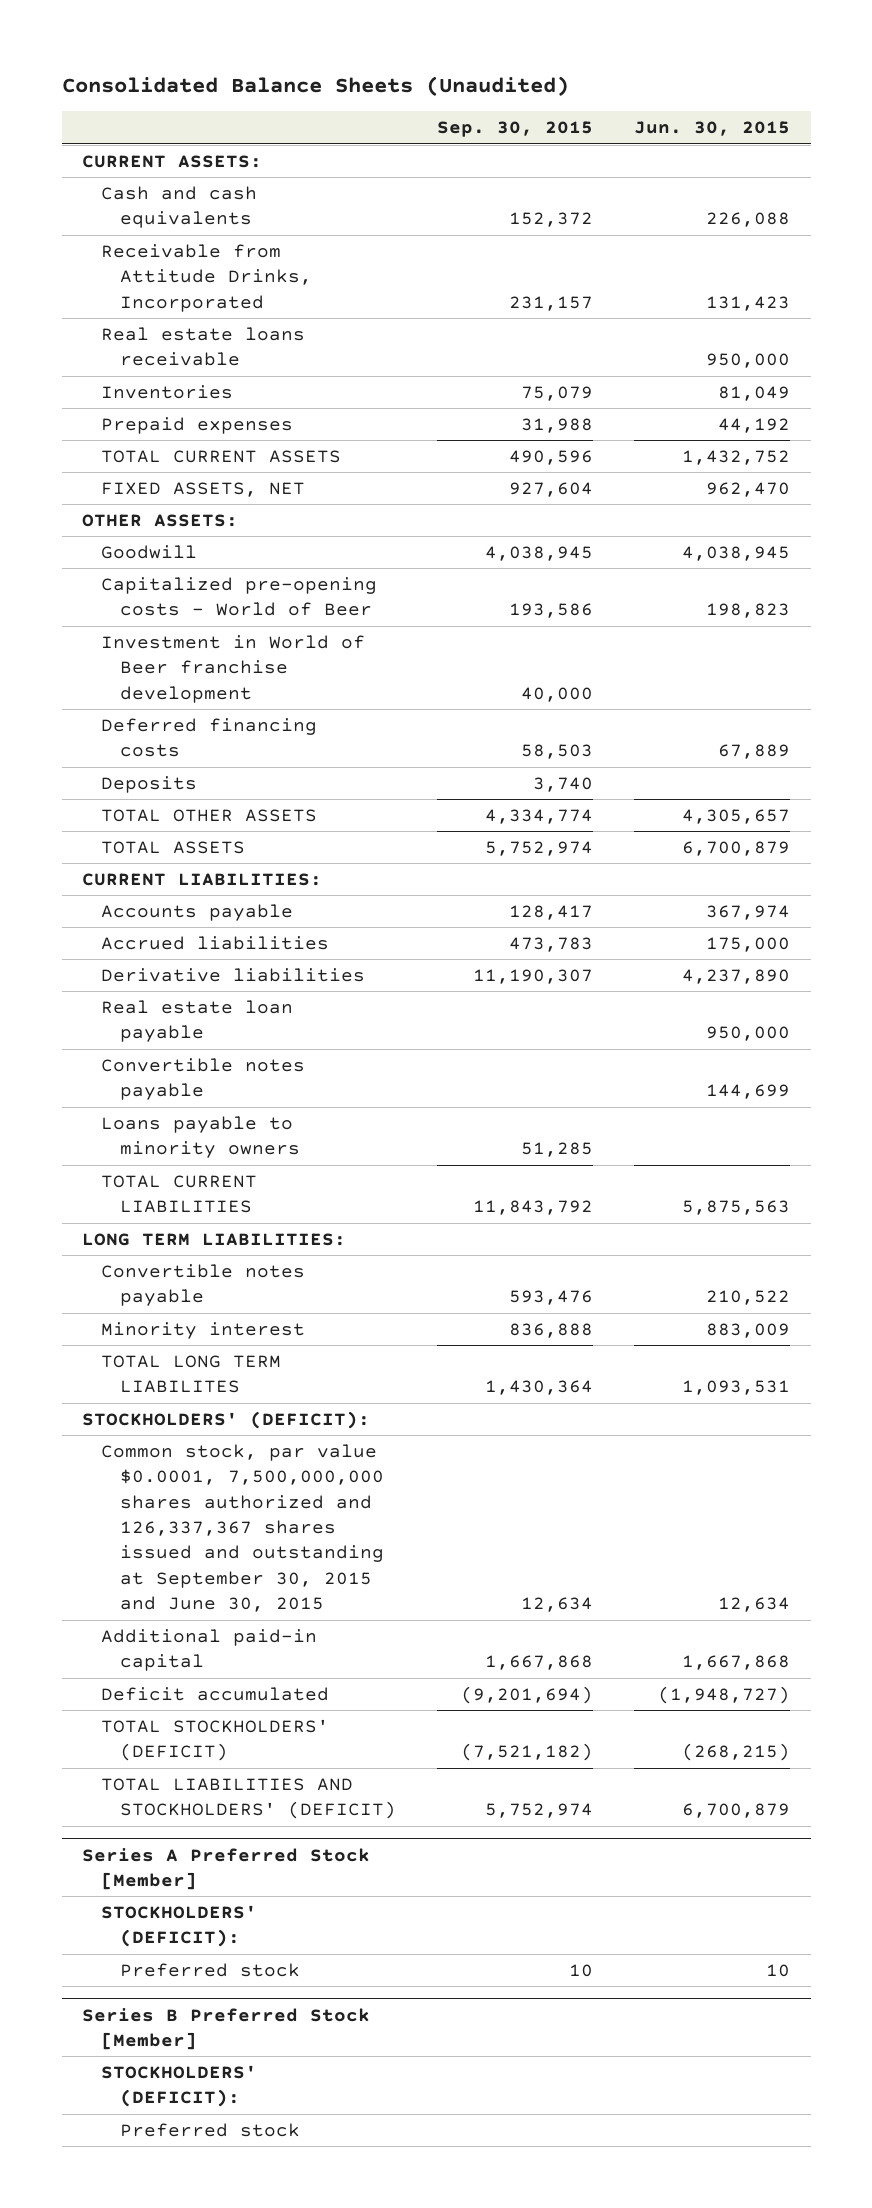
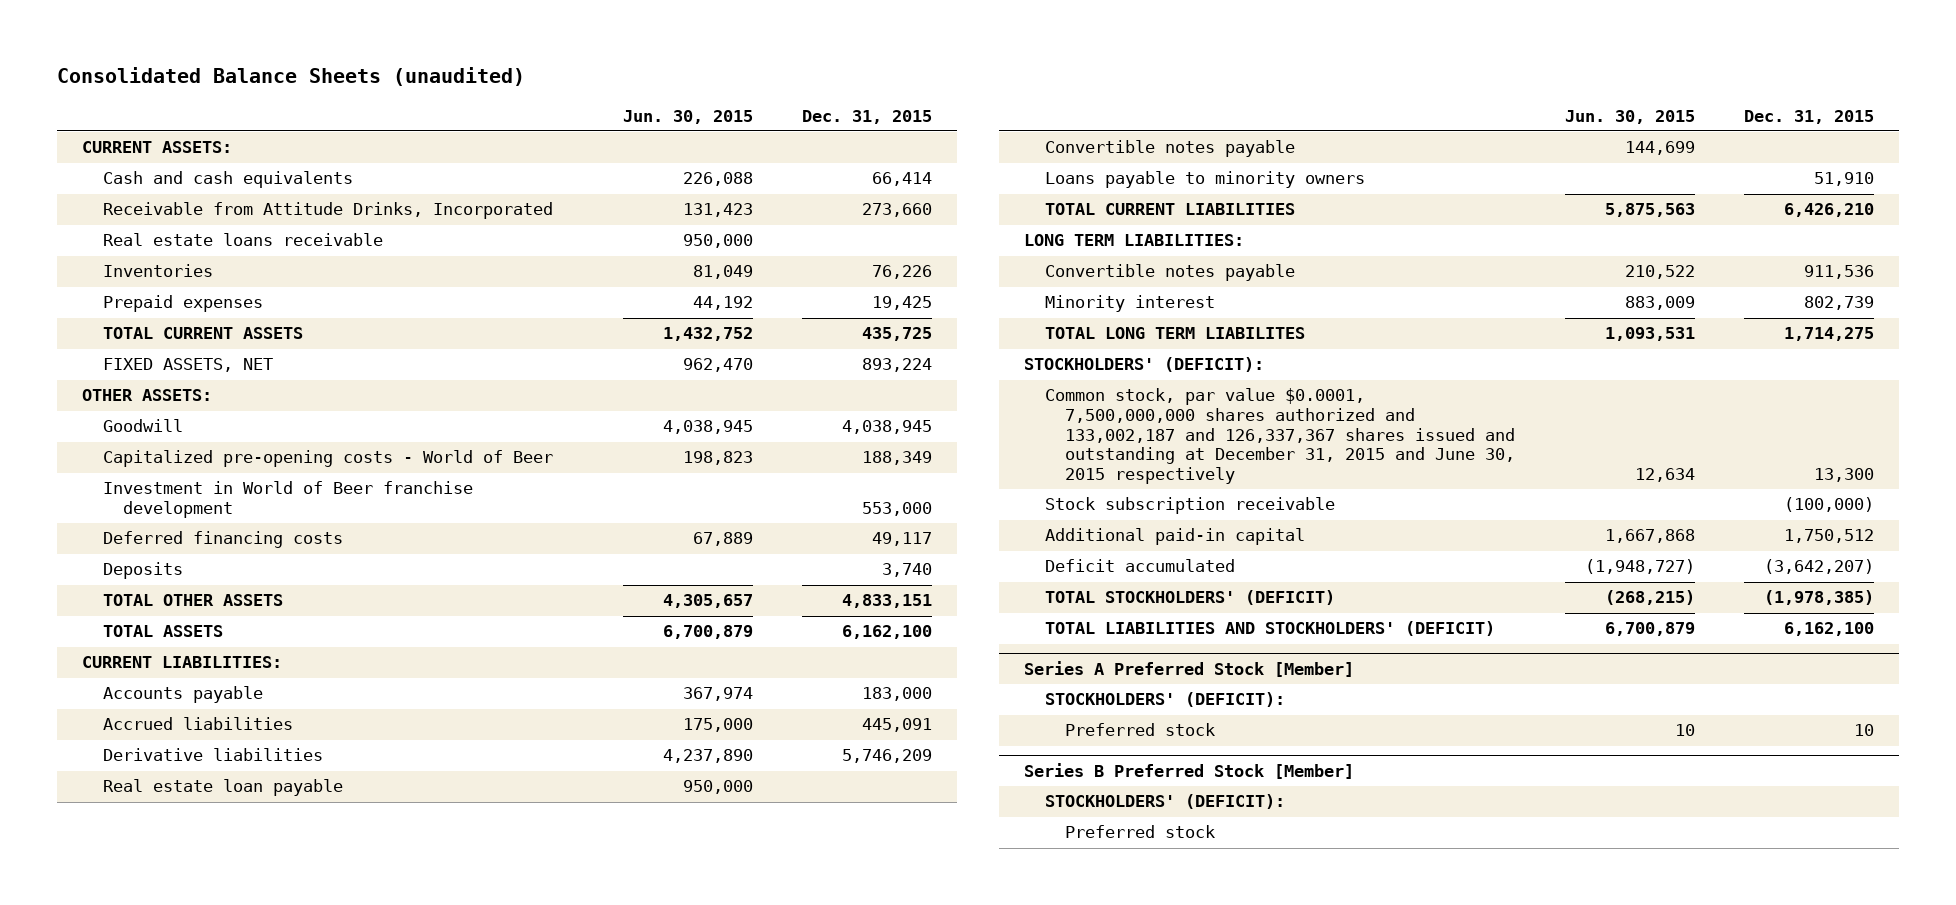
[61,75,569,96] Consolidated Balance Sheets (Unaudited) -> [57,67,526,87] Consolidated Balance Sheets (unaudited)
[437,121,594,138] Sep. 30, 2015 -> none
none -> [802,109,933,124] Dec. 31, 2015
[101,1443,385,1613] Common stock, par value $0.0001, 7,500,000,000 shares authorized and 126,337,367 shares issued and outstanding at September 30, 2015 and June 30, 2015 -> [1044,388,1516,484] Common stock, par value $0.0001, 7,500,000,000 shares authorized and 133,002,187 and 126,337,367 shares issued and outstanding at December 31, 2015 and June 30, 2015 respectively
none -> [1044,497,1335,515] Stock subscription receivable

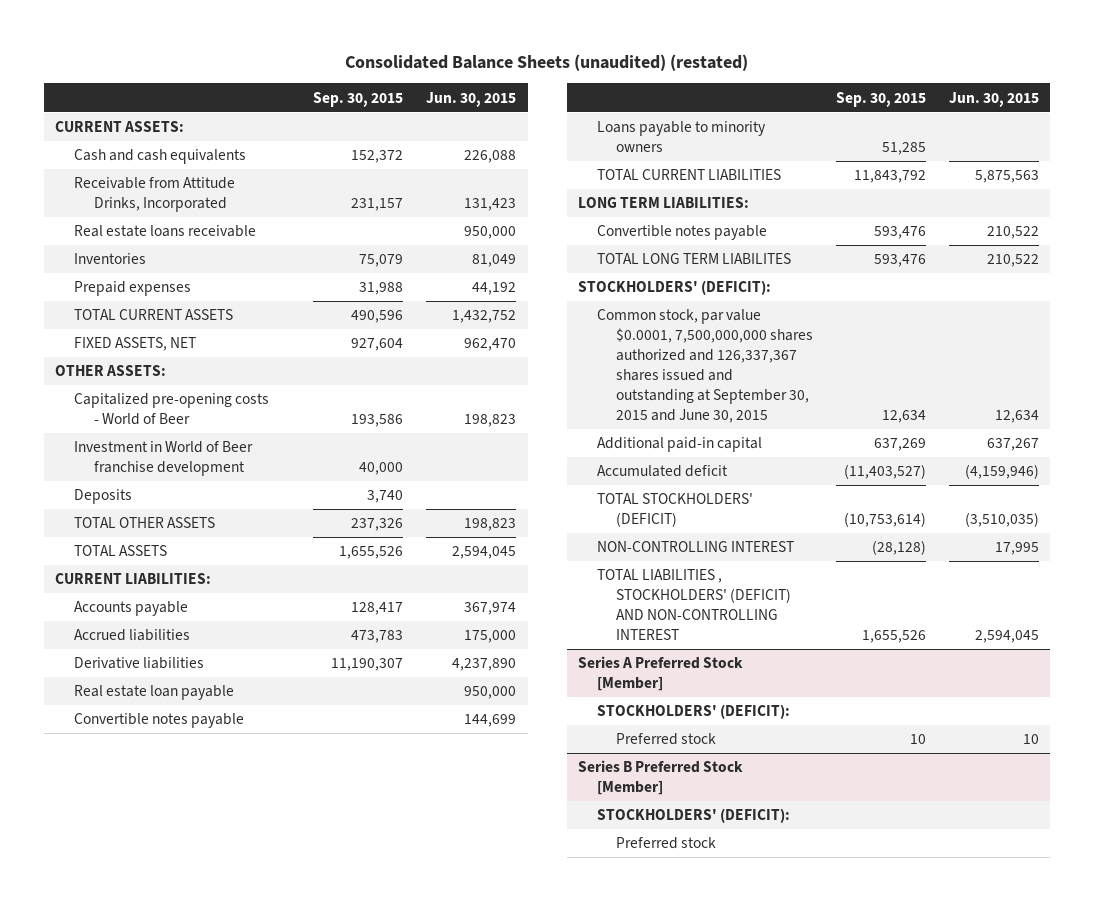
[57,67,526,87] Consolidated Balance Sheets (unaudited) -> [345,53,749,71] Consolidated Balance Sheets (unaudited) (restated)
[802,109,933,124] Dec. 31, 2015 -> none
none -> [313,91,404,107] Sep. 30, 2015
[102,419,183,433] Goodwill -> none
[102,531,343,549] Deferred financing costs -> none
[662,594,753,609] 4,305,657 -> [464,518,517,532] 198,823
[662,625,753,640] 6,700,879 -> [452,546,517,560] 2,594,045
[1044,295,1215,313] Minority interest -> none
[1604,327,1695,342] 1,093,531 -> [987,254,1040,268] 210,522
[1044,497,1335,515] Stock subscription receivable -> none
[1044,388,1516,484] Common stock, par value $0.0001, 7,500,000,000 shares authorized and 133,002,187 and 126,337,367 shares issued and outstanding at December 31, 2015 and June 30, 2015 respectively -> [597,309,814,424] Common stock, par value $0.0001, 7,500,000,000 shares authorized and 126,337,367 shares issued and outstanding at September 30, 2015 and June 30, 2015
[1604,529,1695,544] 1,667,868 -> [987,438,1040,452] 637,267
[1044,559,1235,573] Deficit accumulated -> [597,465,729,478] Accumulated deficit
[1584,559,1695,575] (1,948,727) -> [965,464,1040,480] (4,159,946)
[1604,590,1695,606] (268,215) -> [965,512,1040,528] (3,510,035)
none -> [597,541,795,553] NON-CONTROLLING INTEREST
[1044,621,1495,637] TOTAL LIABILITIES AND STOCKHOLDERS' (DEFICIT) -> [597,569,792,641] TOTAL LIABILITIES , STOCKHOLDERS' (DEFICIT) AND NON-CONTROLLING INTEREST
[1604,622,1695,637] 6,700,879 -> [975,630,1040,644] 2,594,045

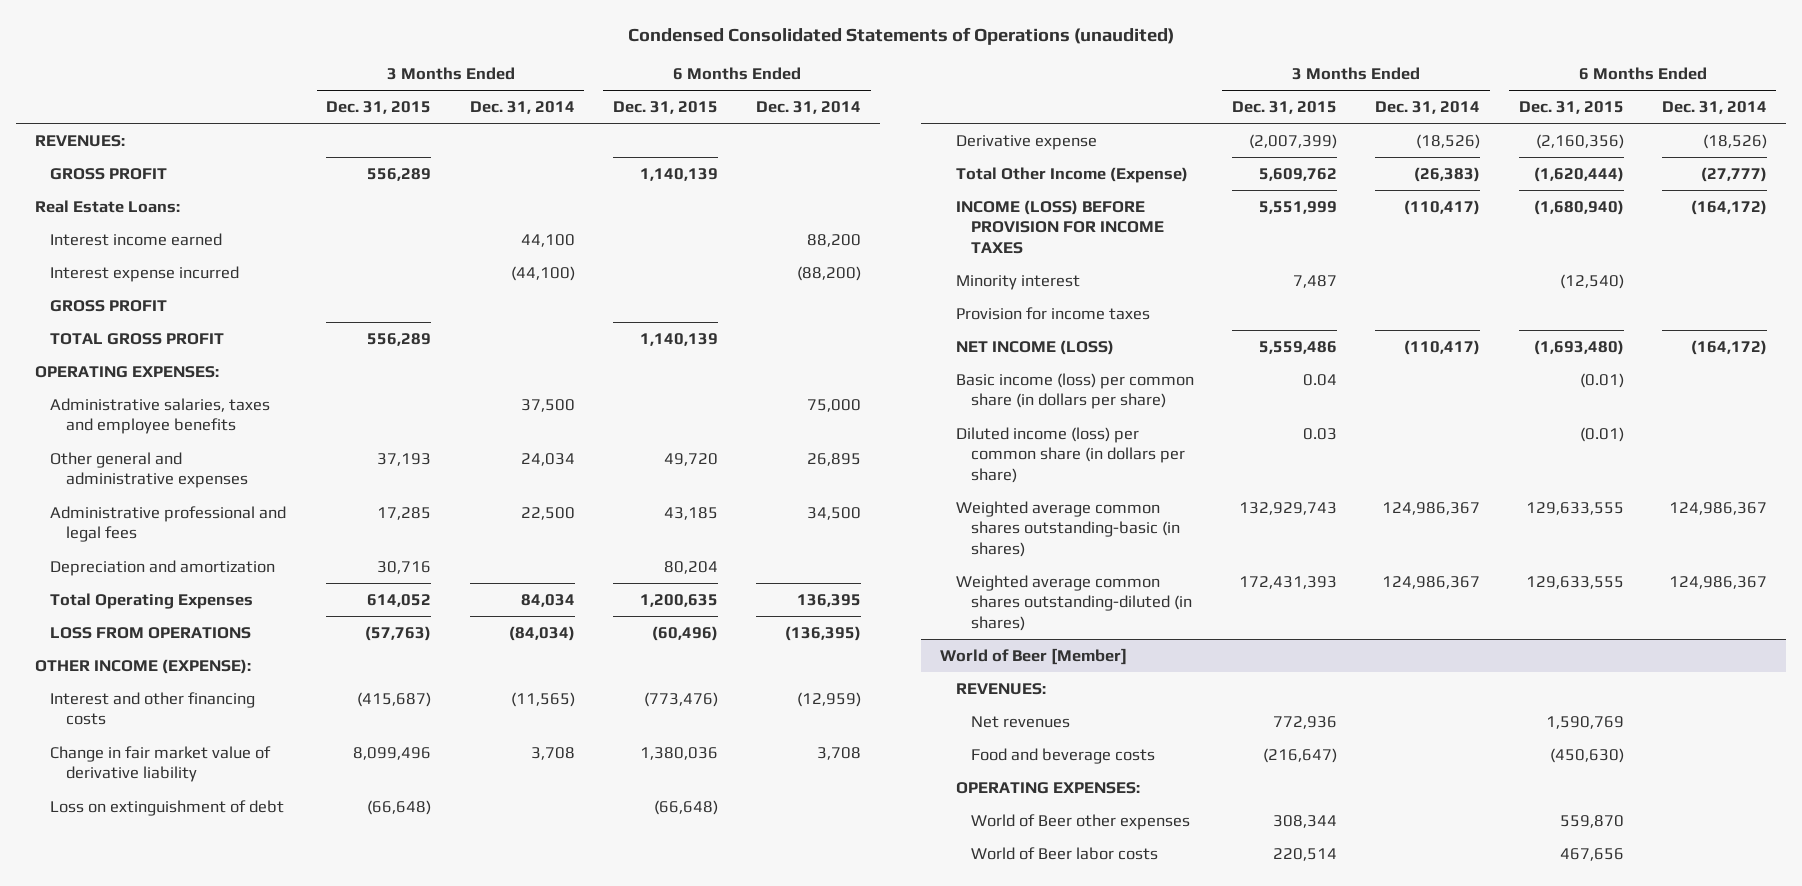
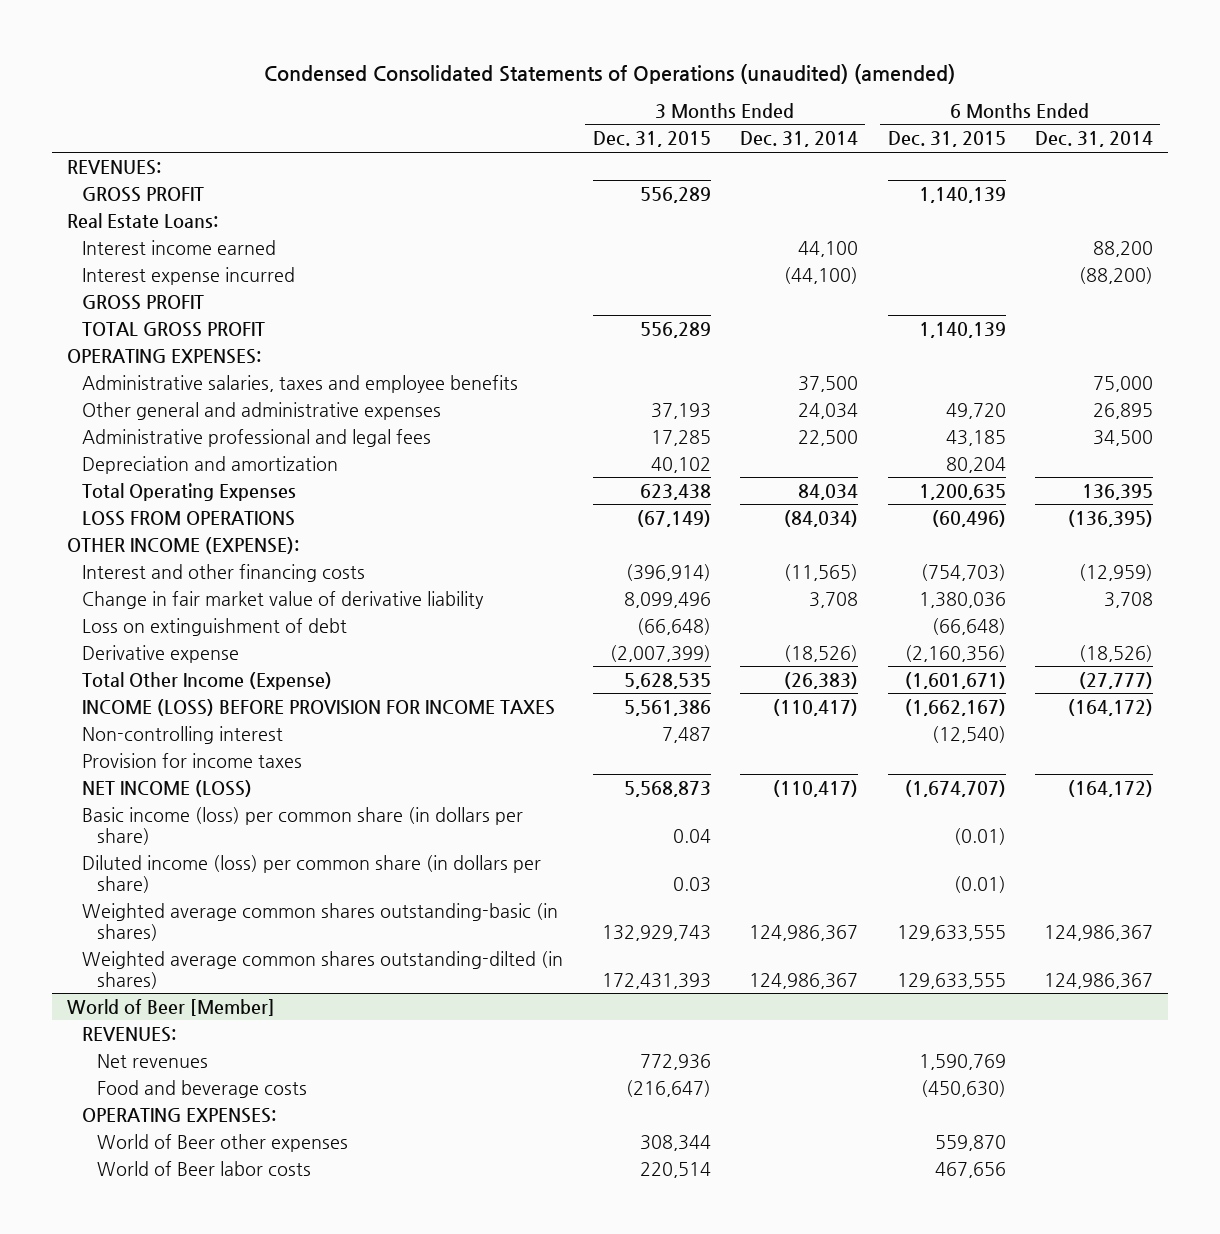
[627,26,1174,45] Condensed Consolidated Statements of Operations (unaudited) -> [264,63,956,84] Condensed Consolidated Statements of Operations (unaudited) (amended)
[377,560,432,574] 30,716 -> [650,456,711,473] 40,102
[367,593,432,607] 614,052 -> [639,483,711,500] 623,438
[365,625,432,641] (57,763) -> [636,509,711,527] (67,149)
[357,691,432,707] (415,687) -> [625,563,711,581] (396,914)
[644,691,719,707] (773,476) -> [920,563,1006,581] (754,703)
[1259,167,1338,181] 5,609,762 -> [623,672,711,689] 5,628,535
[1533,166,1624,182] (1,620,444) -> [904,671,1006,689] (1,601,671)
[1259,200,1338,214] 5,551,999 -> [623,699,711,716] 5,561,386
[1533,199,1624,215] (1,680,940) -> [904,698,1006,716] (1,662,167)
[955,274,1080,290] Minority interest -> [82,725,284,744] Non-controlling interest
[1259,340,1338,354] 5,559,486 -> [623,780,711,797] 5,568,873
[1533,339,1624,355] (1,693,480) -> [904,779,1006,797] (1,674,707)
[955,574,1193,631] Weighted average common shares outstanding-diluted (in shares) -> [82,950,564,989] Weighted average common shares outstanding-dilted (in shares)

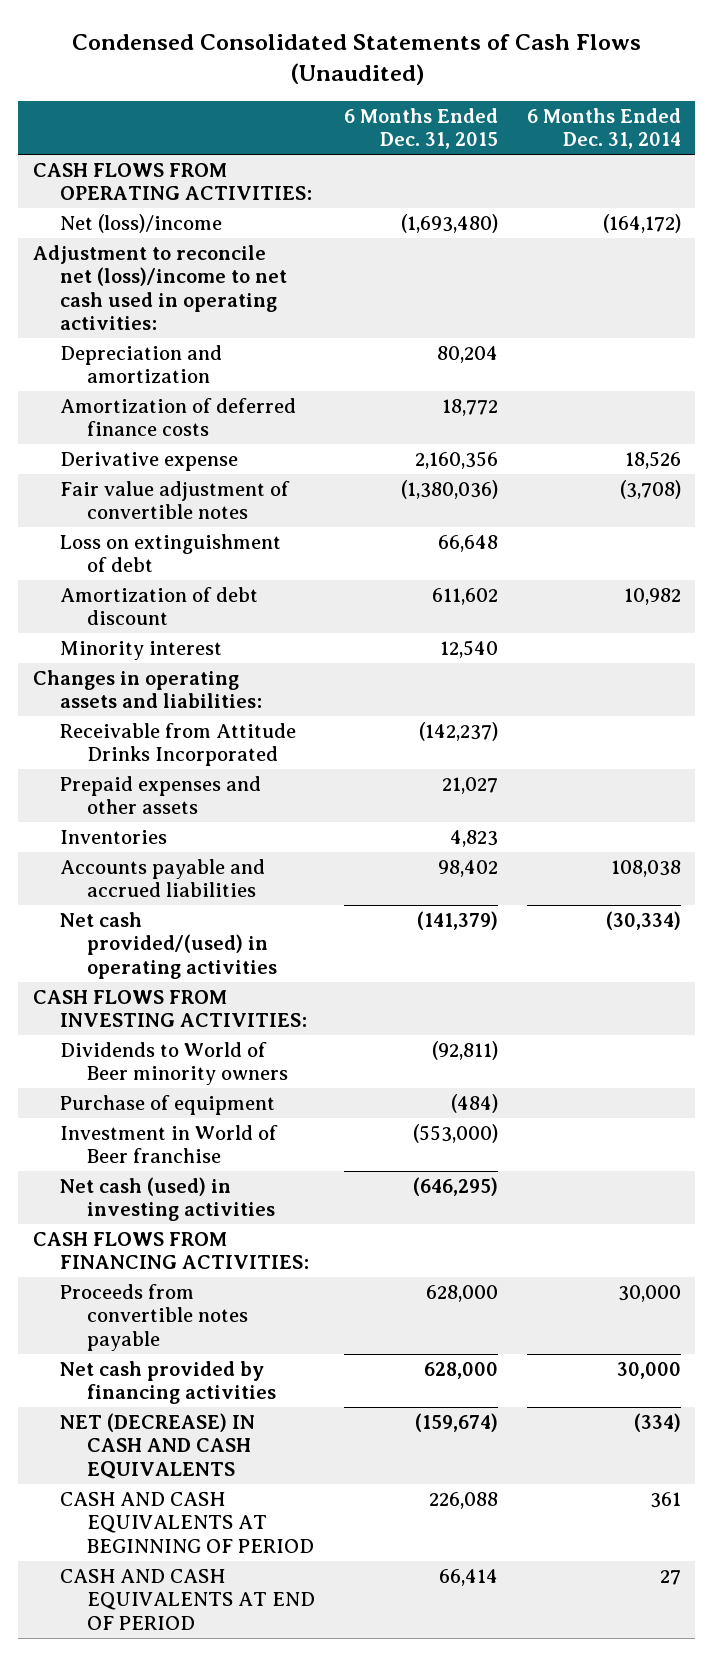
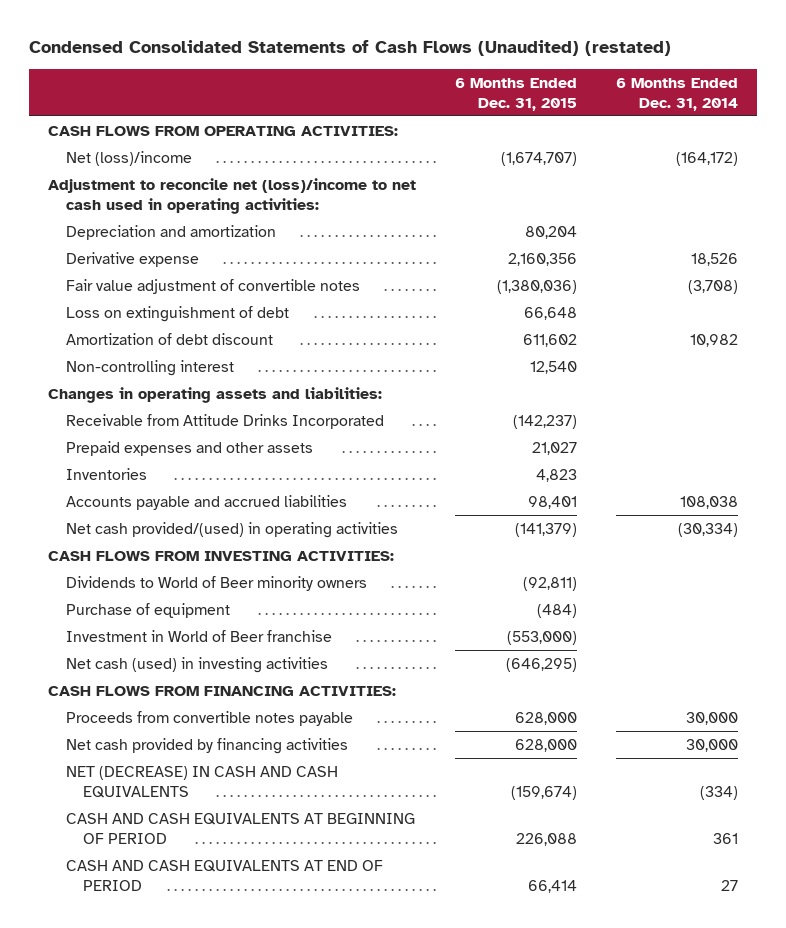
[71,33,641,85] Condensed Consolidated Statements of Cash Flows (Unaudited) -> [28,40,671,57] Condensed Consolidated Statements of Cash Flows (Unaudited) (restated)
[400,213,498,233] (1,693,480) -> [501,151,578,166] (1,674,707)
[59,397,296,437] Amortization of deferred finance costs -> none
[59,640,222,660] Minority interest -> [65,359,234,376] Non-controlling interest
[437,859,498,877] 98,402 -> [528,495,578,509] 98,401

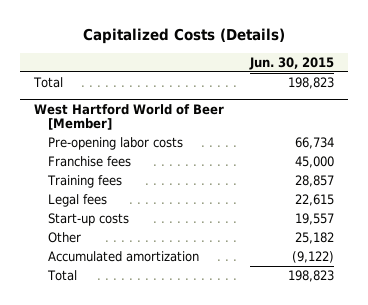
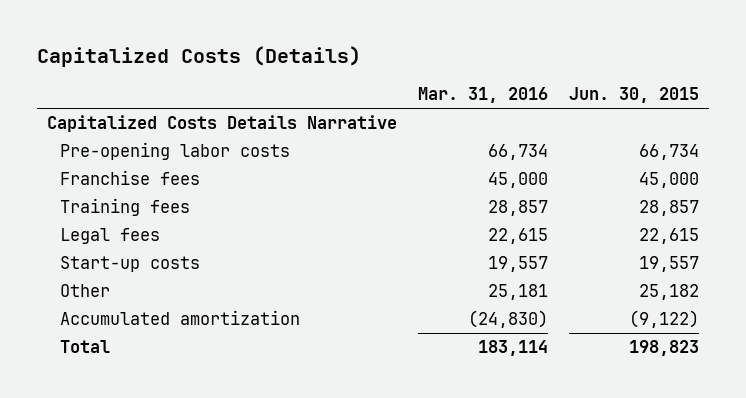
none -> [417,87,548,104] Mar. 31, 2016
[32,77,63,89] Total -> none
[33,103,224,131] West Hartford World of Beer [Member] -> none
none -> [47,115,398,133] Capitalized Costs Details Narrative

